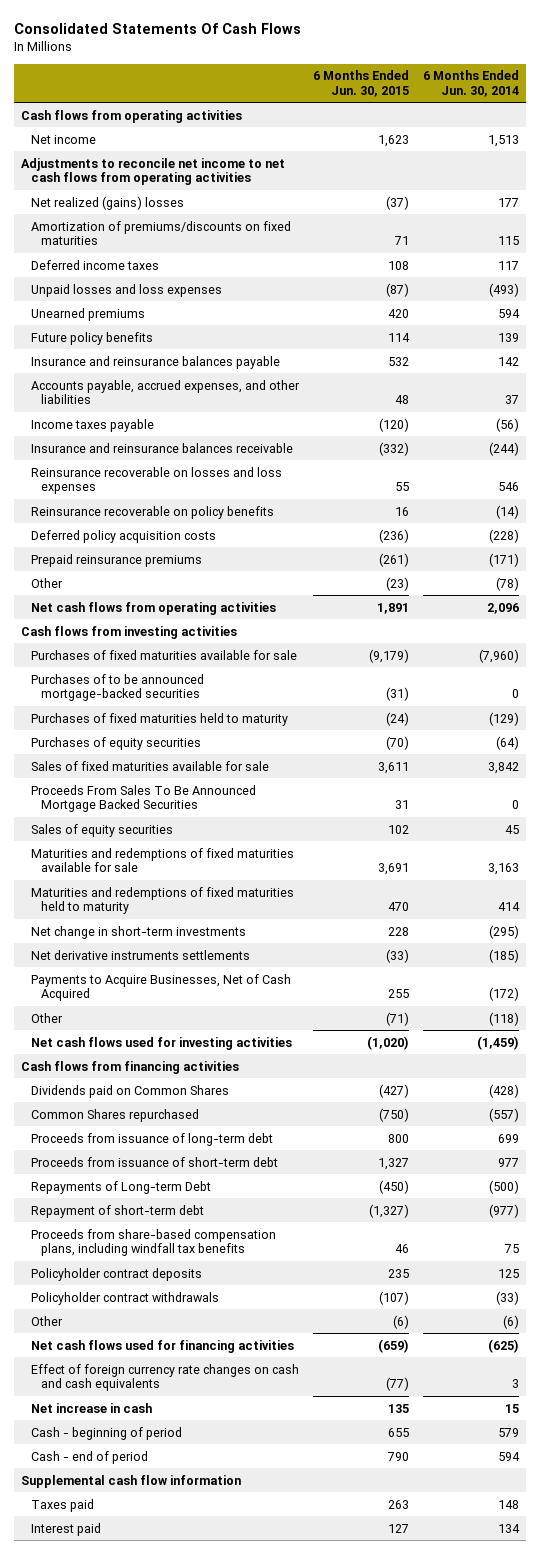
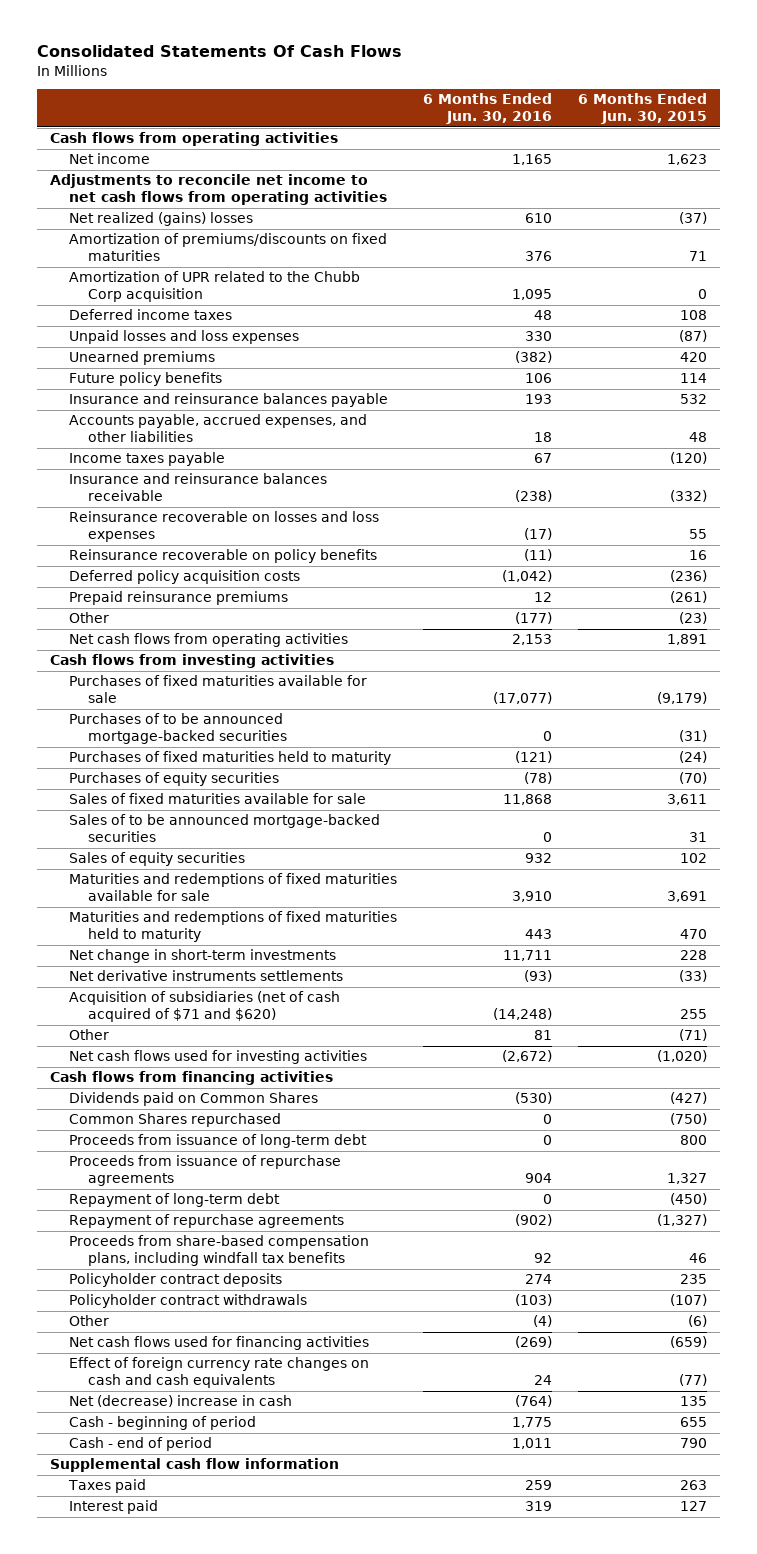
[422,70,519,97] 6 Months Ended Jun. 30, 2014 -> none
none -> [422,93,552,125] 6 Months Ended Jun. 30, 2016
none -> [68,271,360,303] Amortization of UPR related to the Chubb Corp acquisition
[31,784,257,813] Proceeds From Sales To Be Announced Mortgage Backed Securities -> [68,814,380,843] Sales of to be announced mortgage-backed securities
[31,973,292,1002] Payments to Acquire Businesses, Net of Cash Acquired -> [68,991,340,1023] Acquisition of subsidiaries (net of cash acquired of $71 and $620)
[31,1156,279,1167] Proceeds from issuance of short-term debt -> [68,1155,341,1187] Proceeds from issuance of repurchase agreements
[31,1180,212,1194] Repayments of Long-term Debt -> [68,1193,280,1208] Repayment of long-term debt
[31,1204,205,1218] Repayment of short-term debt -> [68,1214,344,1229] Repayment of repurchase agreements
[31,1402,153,1413] Net increase in cash -> [68,1395,292,1408] Net (decrease) increase in cash

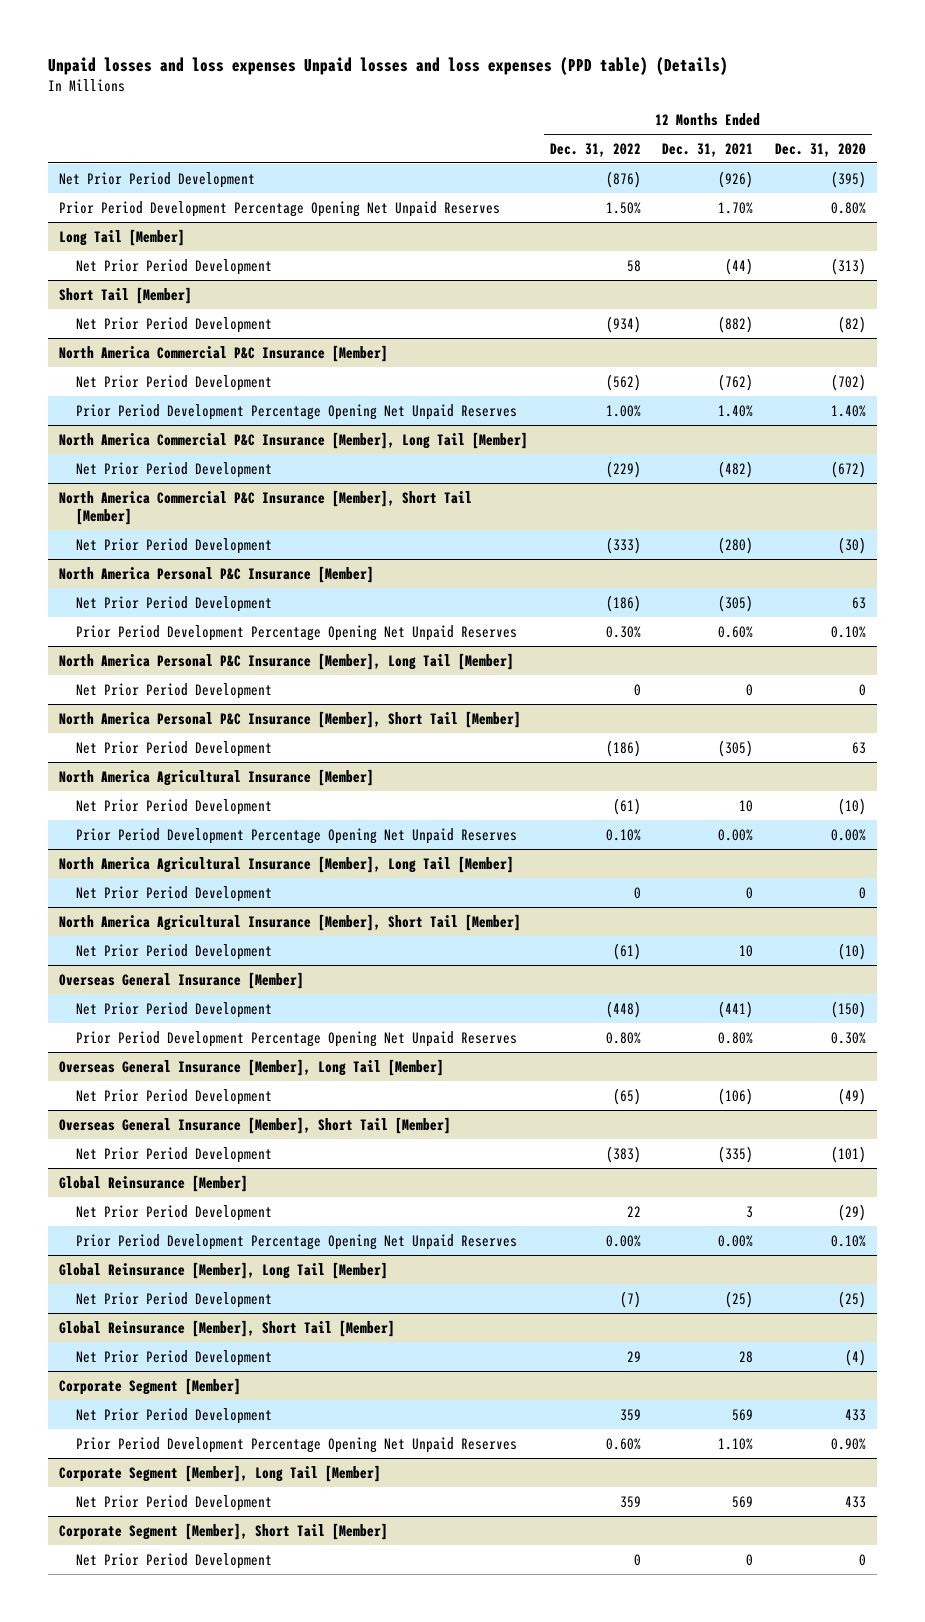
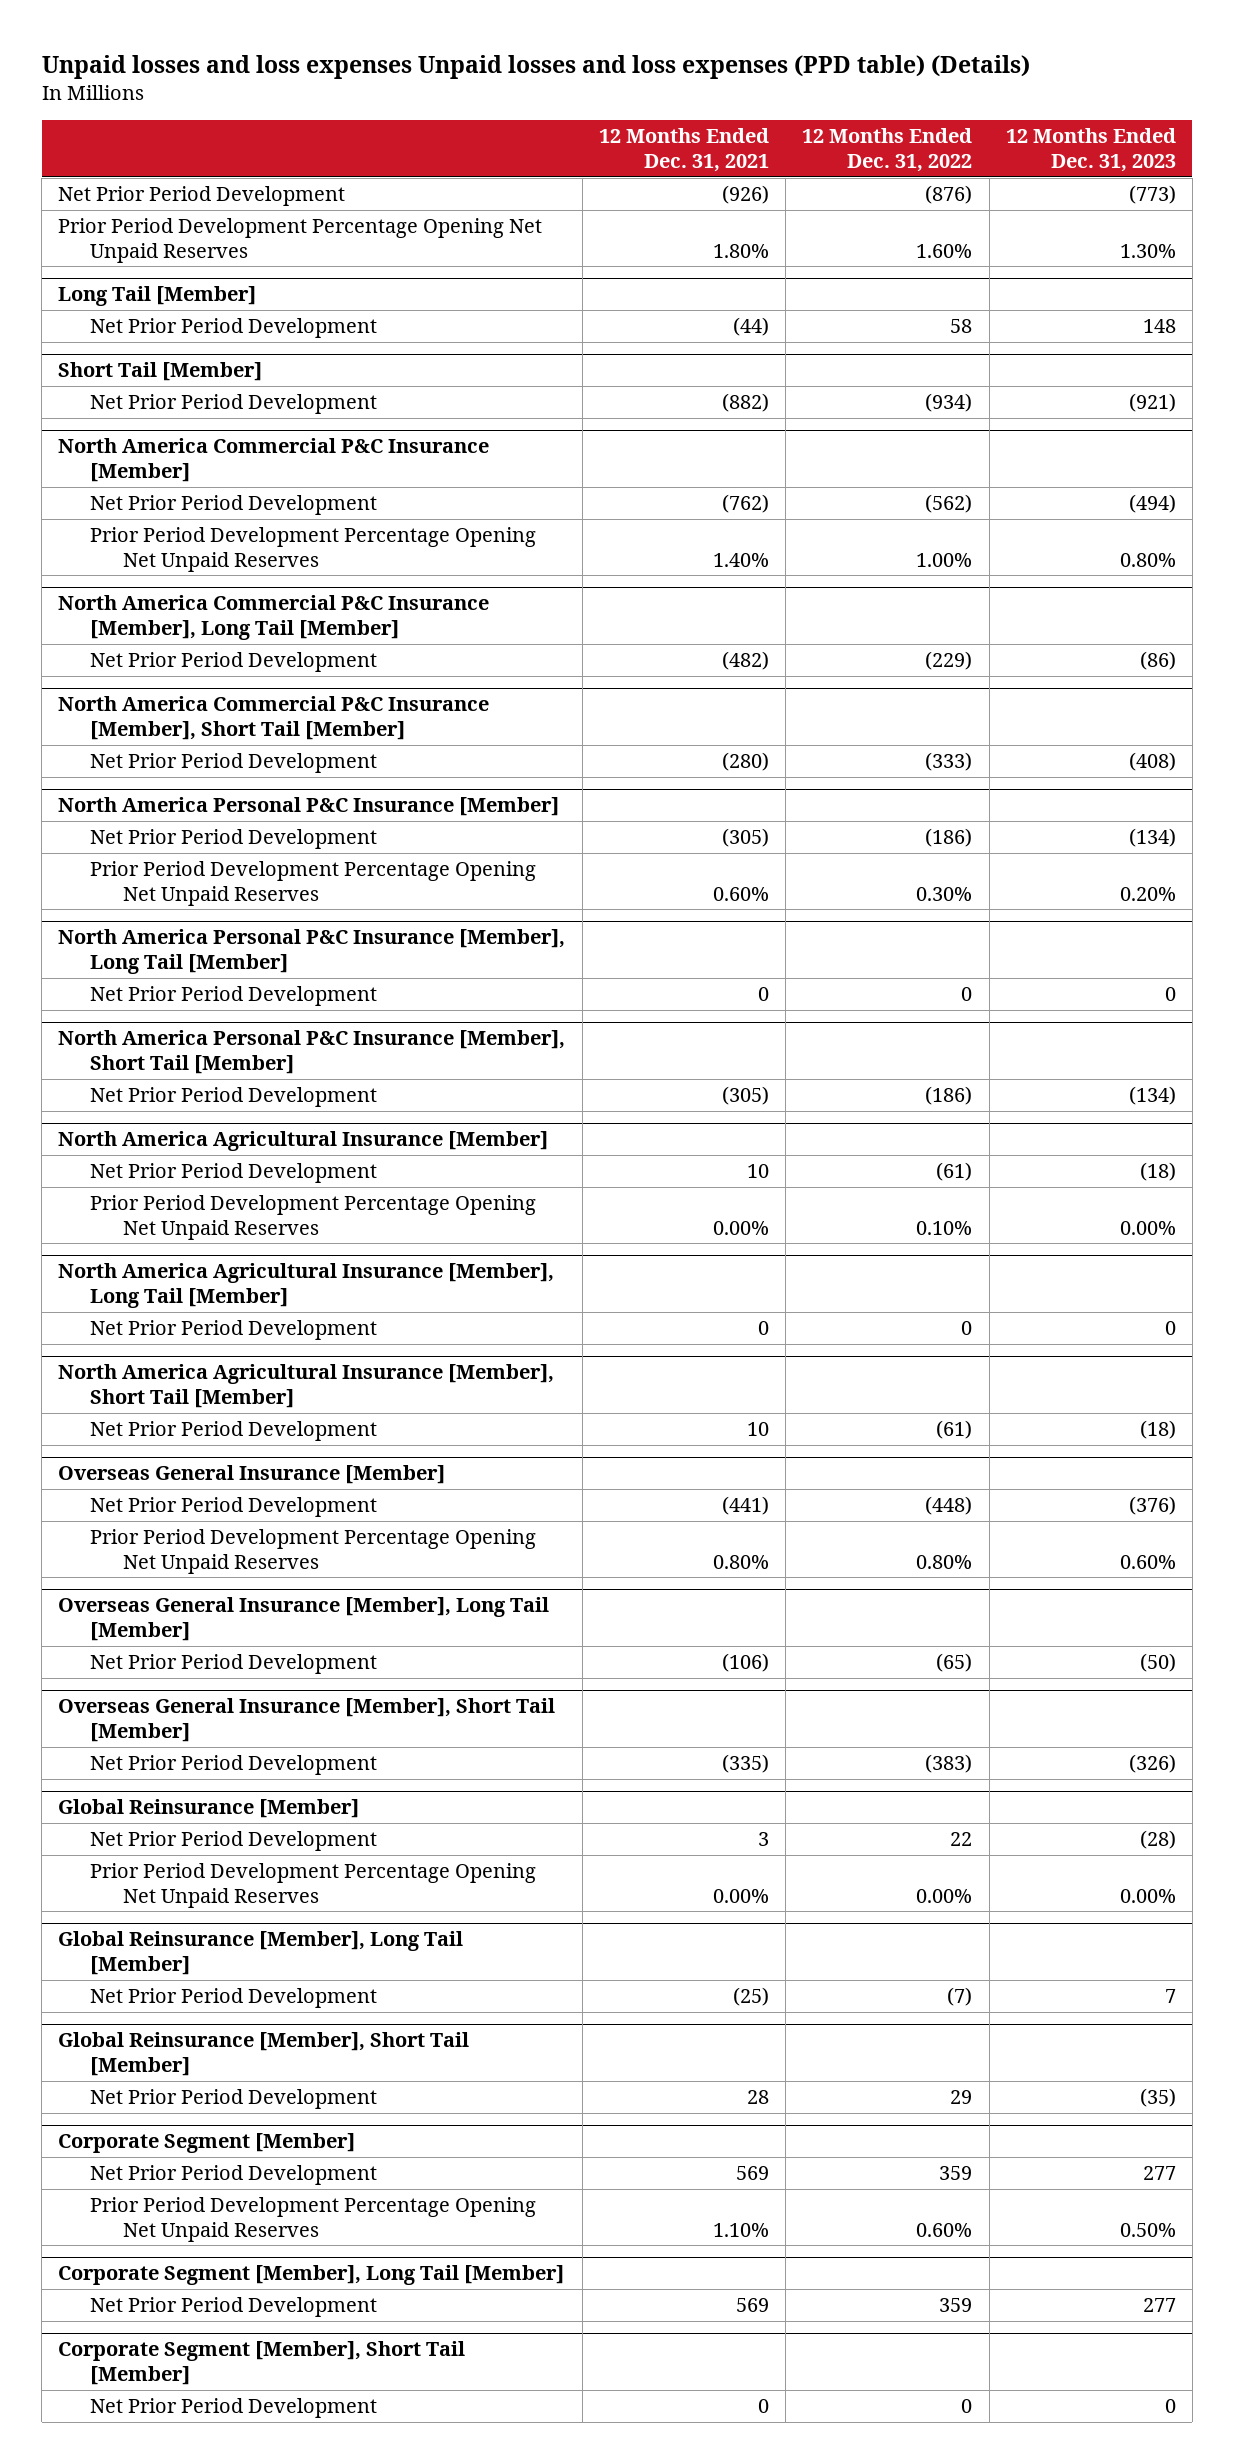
[775,142,867,157] Dec. 31, 2020 -> none
none -> [1005,128,1176,172] 12 Months Ended Dec. 31, 2023
[605,201,641,214] 1.50% -> [916,243,973,258] 1.60%
[718,201,754,214] 1.70% -> [712,243,769,258] 1.80%

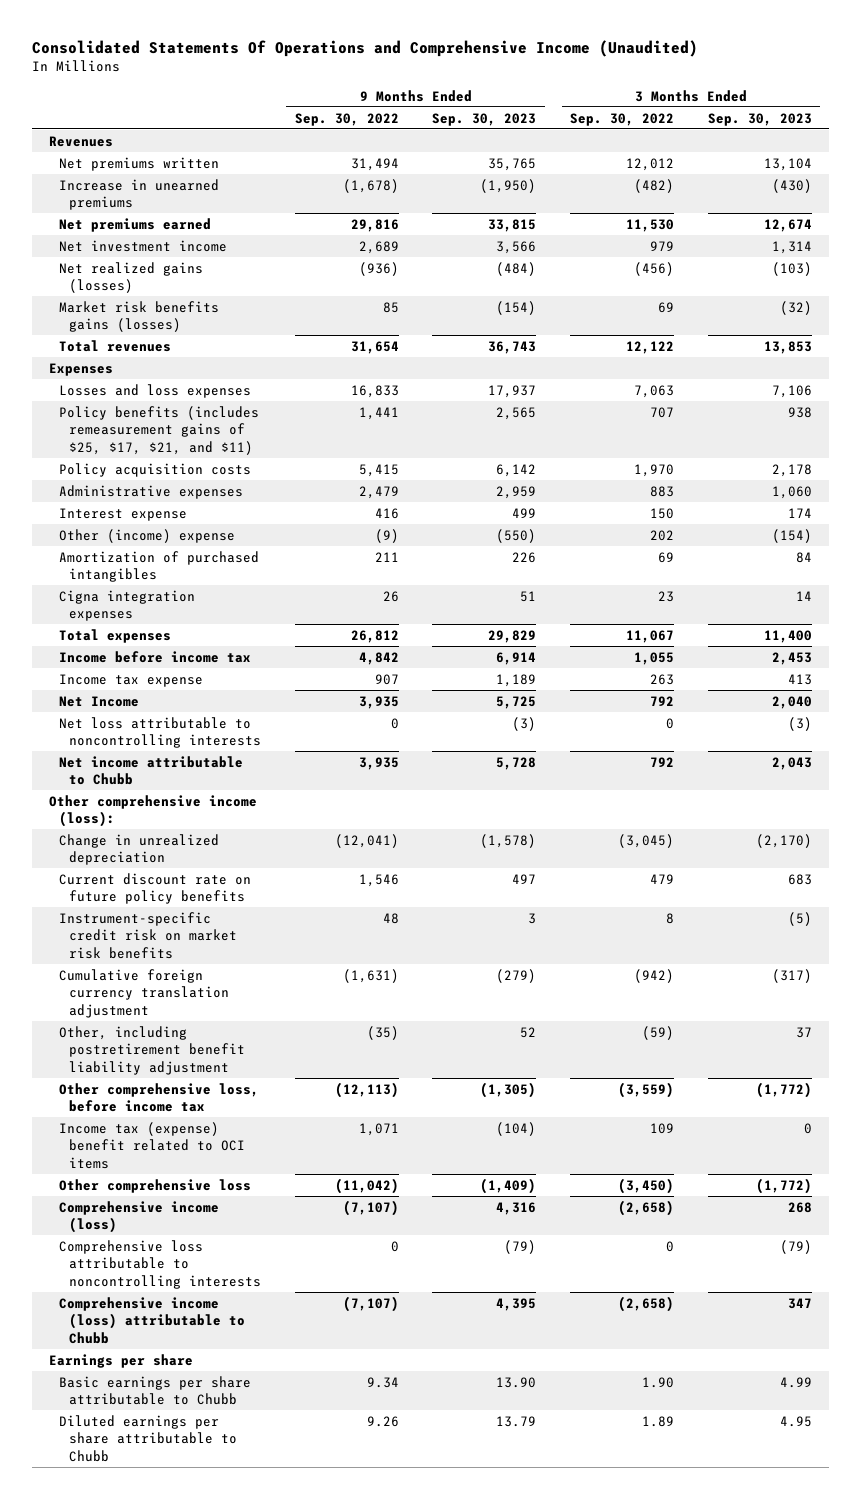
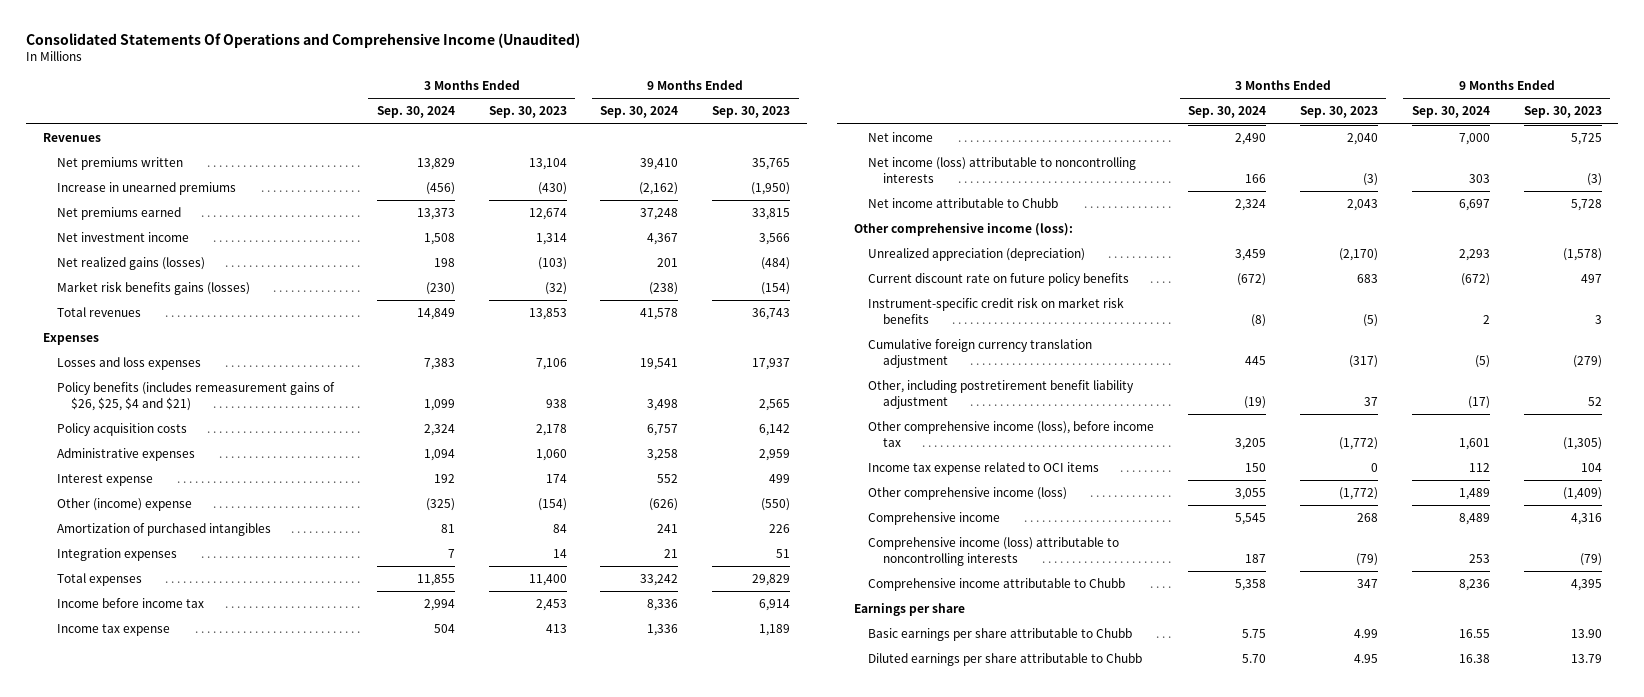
[294,112,399,126] Sep. 30, 2022 -> none
[570,112,675,126] Sep. 30, 2022 -> none
none -> [376,106,455,119] Sep. 30, 2024
none -> [600,106,679,119] Sep. 30, 2024
[59,405,260,455] Policy benefits (includes remeasurement gains of $25, $17, $21, and $11) -> [57,382,336,411] Policy benefits (includes remeasurement gains of $26, $25, $4 and $21)
[59,589,196,622] Cigna integration expenses -> [57,548,178,562] Integration expenses
[59,695,140,707] Net Income -> [868,132,934,143] Net income
[59,716,261,749] Net loss attributable to noncontrolling interests -> [868,157,1137,183] Net income (loss) attributable to noncontrolling interests
[59,833,220,866] Change in unrealized depreciation -> [868,248,1086,262] Unrealized appreciation (depreciation)
[59,1082,260,1113] Other comprehensive loss, before income tax -> [868,421,1155,447] Other comprehensive income (loss), before income tax
[59,1121,245,1169] Income tax (expense) benefit related to OCI items -> [868,462,1100,476] Income tax expense related to OCI items
[496,1121,537,1136] (104) -> [1580,463,1602,473] 104
[59,1178,252,1193] Other comprehensive loss -> [868,487,1068,501] Other comprehensive income (loss)
[59,1200,220,1234] Comprehensive income (loss) -> [868,512,1001,526] Comprehensive income
[59,1239,261,1289] Comprehensive loss attributable to noncontrolling interests -> [868,537,1120,566] Comprehensive income (loss) attributable to noncontrolling interests
[59,1296,245,1344] Comprehensive income (loss) attributable to Chubb -> [868,578,1126,592] Comprehensive income attributable to Chubb

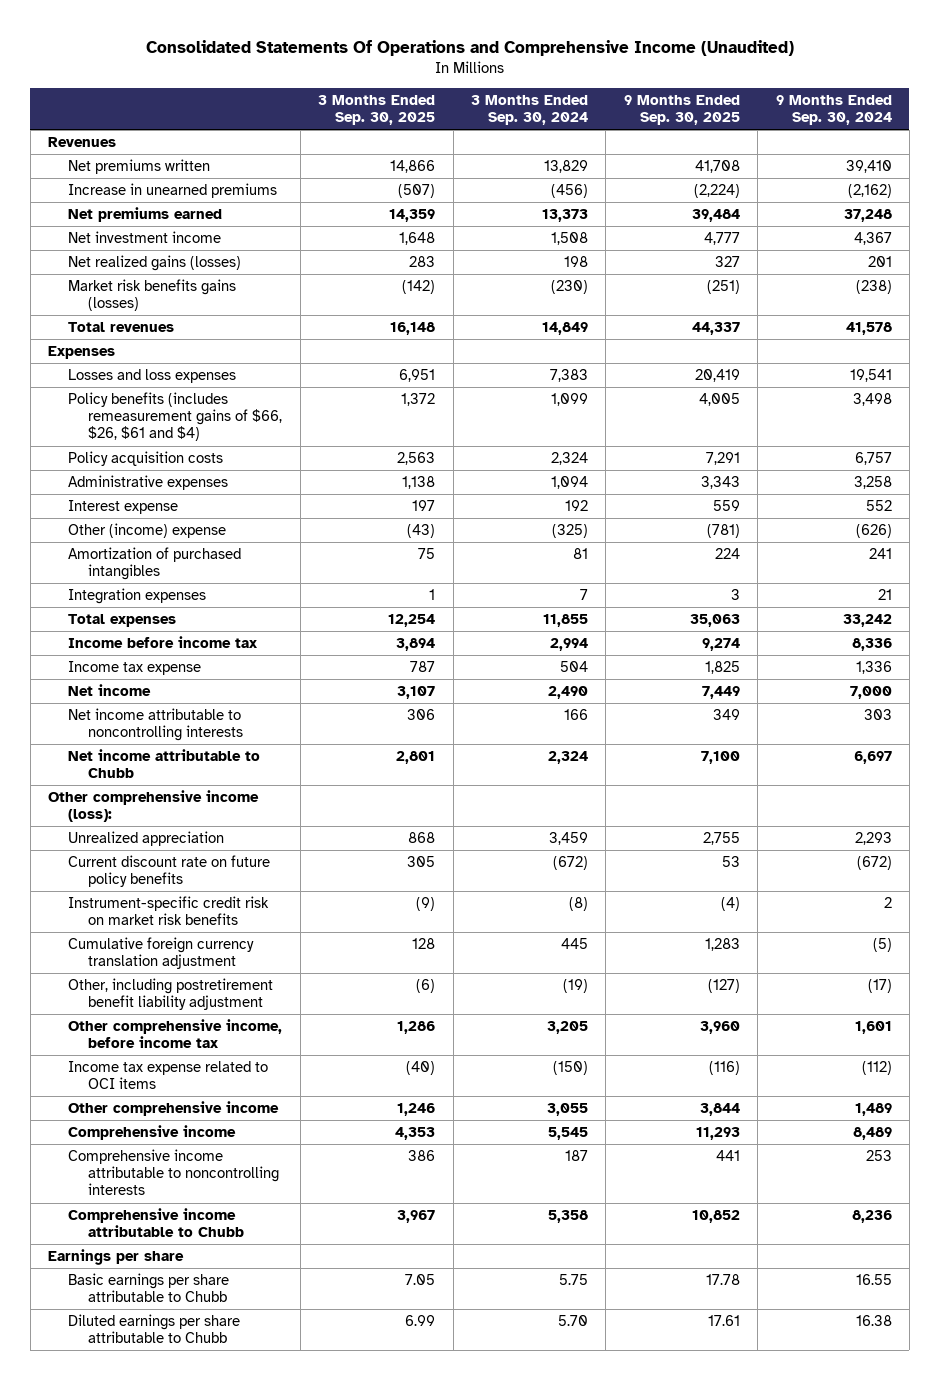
[488,106,567,119] Sep. 30, 2023 -> none
[712,106,791,119] Sep. 30, 2023 -> none
none -> [318,95,436,126] 3 Months Ended Sep. 30, 2025
none -> [623,95,740,126] 9 Months Ended Sep. 30, 2025
[57,382,336,411] Policy benefits (includes remeasurement gains of $26, $25, $4 and $21) -> [68,392,283,442] Policy benefits (includes remeasurement gains of $66, $26, $61 and $4)
[868,157,1137,183] Net income (loss) attributable to noncontrolling interests -> [68,708,244,742] Net income attributable to noncontrolling interests
[868,248,1086,262] Unrealized appreciation (depreciation) -> [68,831,225,847] Unrealized appreciation
[868,421,1155,447] Other comprehensive income (loss), before income tax -> [68,1019,283,1049] Other comprehensive income, before income tax
[1245,463,1267,473] 150 -> [552,1061,588,1076] (150)
[1468,463,1490,473] 112 -> [861,1061,892,1076] (112)
[868,487,1068,501] Other comprehensive income (loss) -> [68,1101,280,1117] Other comprehensive income
[868,537,1120,566] Comprehensive income (loss) attributable to noncontrolling interests -> [68,1149,280,1196] Comprehensive income attributable to noncontrolling interests

